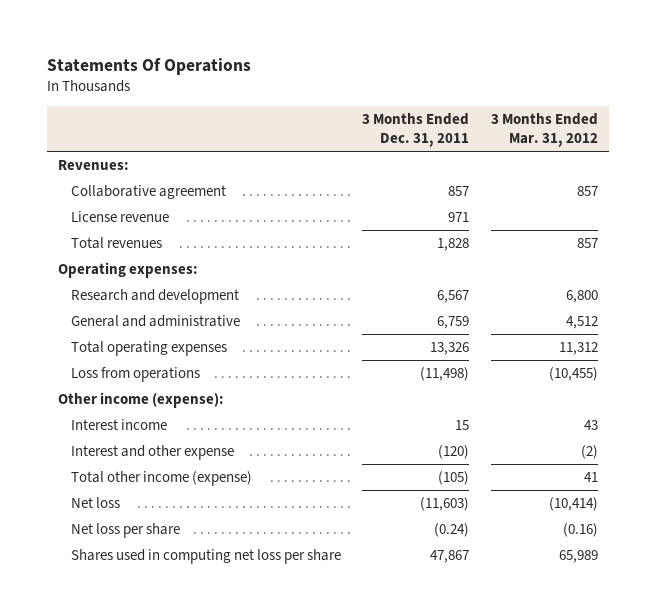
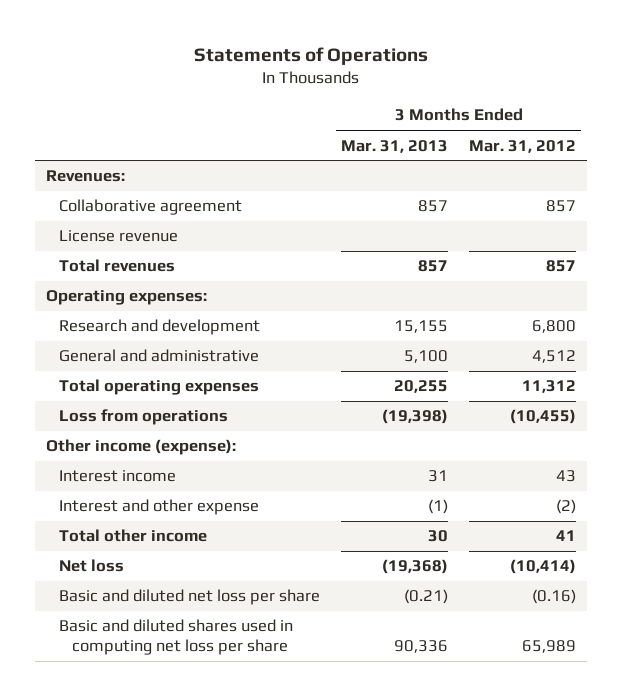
[47,57,252,75] Statements Of Operations -> [193,47,428,66] Statements of Operations
[362,113,470,148] 3 Months Ended Dec. 31, 2011 -> none
none -> [341,139,449,153] Mar. 31, 2013
[70,471,252,487] Total other income (expense) -> [59,529,208,543] Total other income
[70,523,180,539] Net loss per share -> [59,589,321,606] Basic and diluted net loss per share
[70,549,341,565] Shares used in computing net loss per share -> [59,619,294,655] Basic and diluted shares used in computing net loss per share

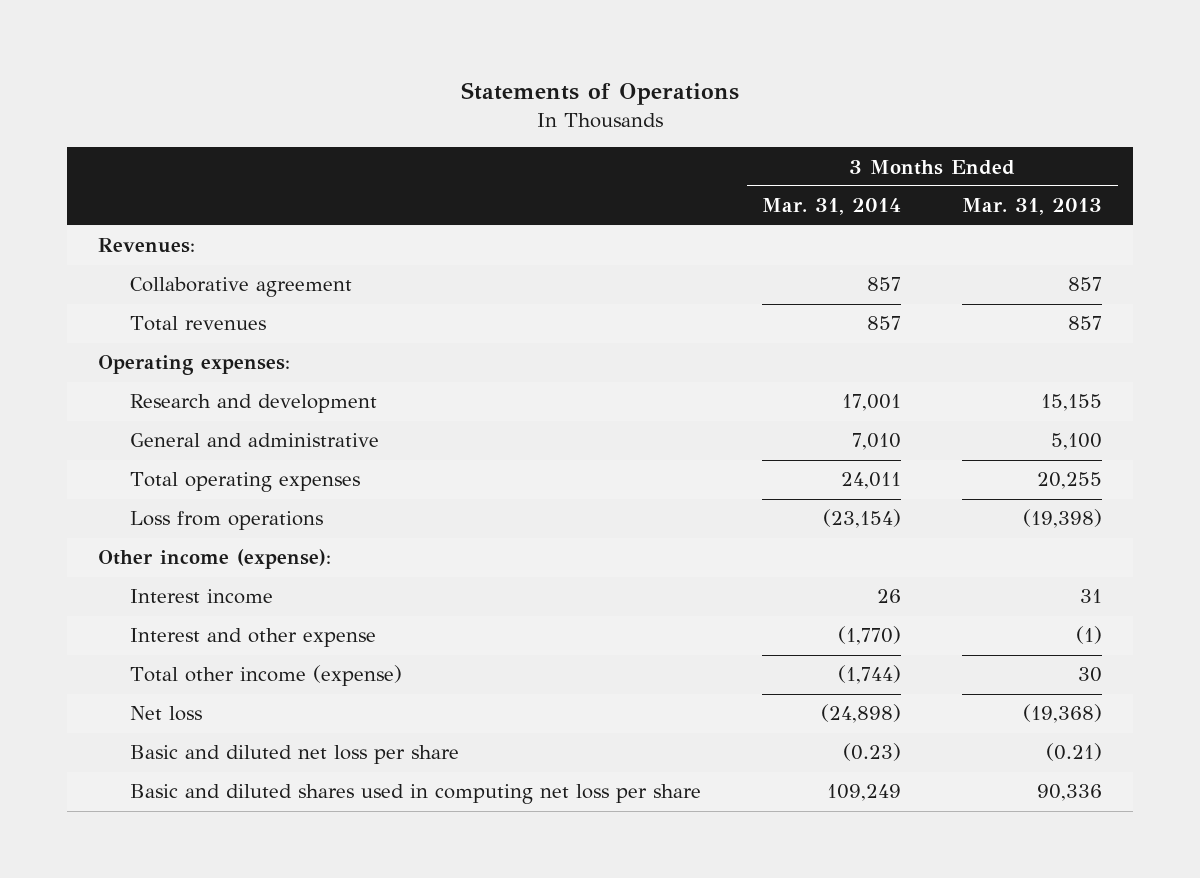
[469,139,577,153] Mar. 31, 2012 -> none
none -> [761,198,901,216] Mar. 31, 2014
[59,230,179,243] License revenue -> none
[59,529,208,543] Total other income -> [129,665,402,687] Total other income (expense)

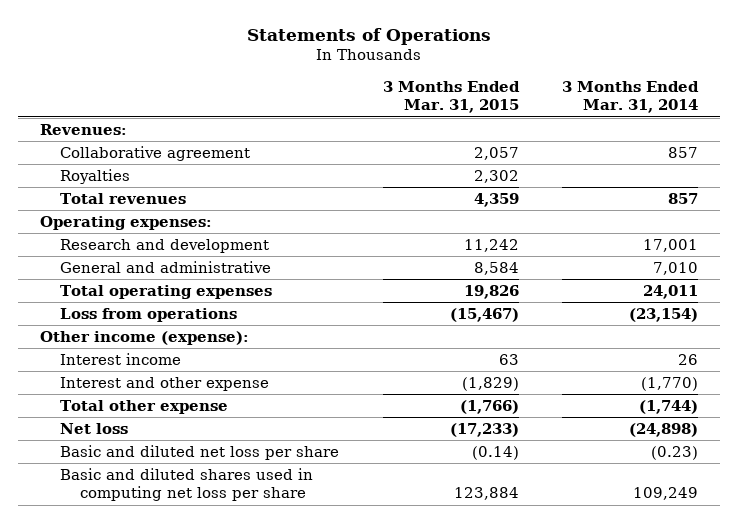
[962,198,1103,216] Mar. 31, 2013 -> none
none -> [382,80,520,114] 3 Months Ended Mar. 31, 2015
none -> [59,168,130,184] Royalties
[129,665,402,687] Total other income (expense) -> [59,399,228,414] Total other expense

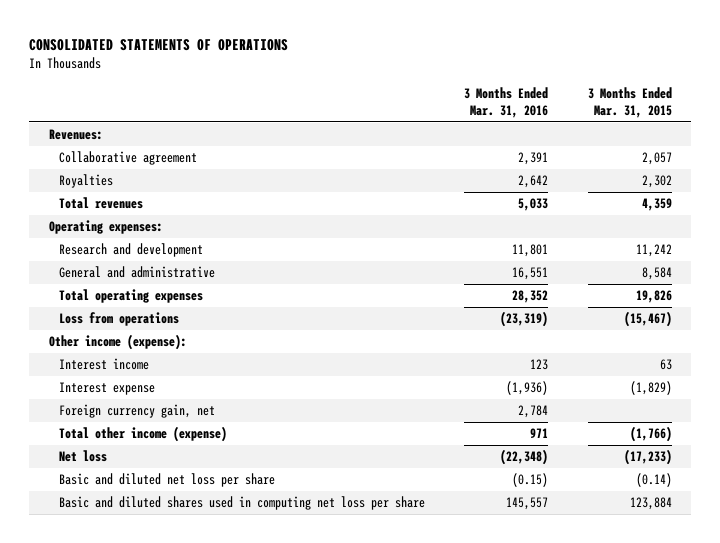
[247,27,492,45] Statements of Operations -> [28,38,288,51] CONSOLIDATED STATEMENTS OF OPERATIONS
[562,80,700,114] 3 Months Ended Mar. 31, 2014 -> none
none -> [464,87,549,119] 3 Months Ended Mar. 31, 2016
[59,376,269,391] Interest and other expense -> [58,382,155,396] Interest expense
none -> [58,404,215,419] Foreign currency gain, net
[59,399,228,414] Total other expense -> [58,426,227,443] Total other income (expense)

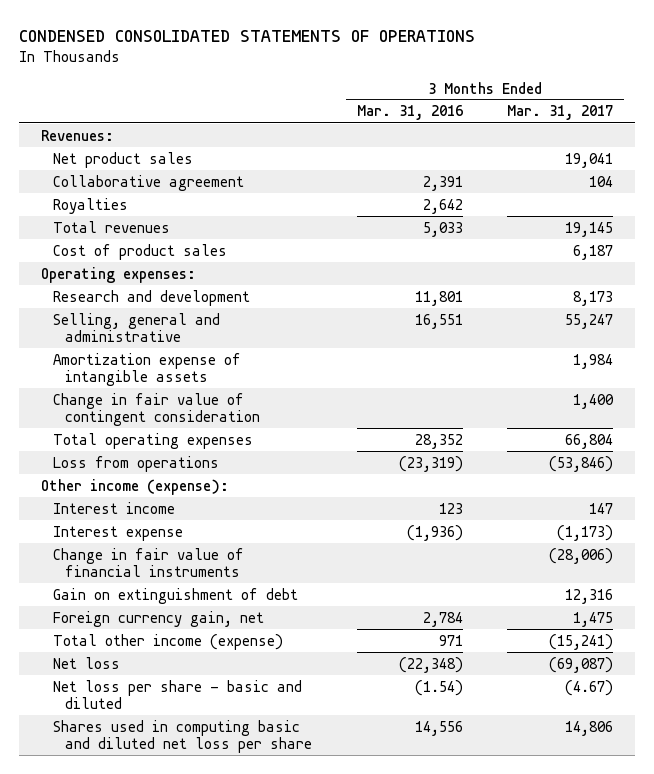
[28,38,288,51] CONSOLIDATED STATEMENTS OF OPERATIONS -> [18,29,475,42] CONDENSED CONSOLIDATED STATEMENTS OF OPERATIONS
[587,87,672,119] 3 Months Ended Mar. 31, 2015 -> none
none -> [507,105,614,121] Mar. 31, 2017
none -> [53,151,194,168] Net product sales
none -> [53,243,228,260] Cost of product sales
[58,266,215,279] General and administrative -> [53,312,221,342] Selling, general and administrative
none -> [53,352,242,386] Amortization expense of intangible assets
none -> [53,392,261,426] Change in fair value of contingent consideration
none -> [53,547,245,577] Change in fair value of financial instruments
none -> [53,587,299,604] Gain on extinguishment of debt
[58,473,275,488] Basic and diluted net loss per share -> [53,679,303,709] Net loss per share - basic and diluted
[512,473,549,488] (0.15) -> [414,679,463,696] (1.54)
[58,496,425,511] Basic and diluted shares used in computing net loss per share -> [53,719,313,753] Shares used in computing basic and diluted net loss per share
[506,497,549,511] 145,557 -> [414,720,463,736] 14,556

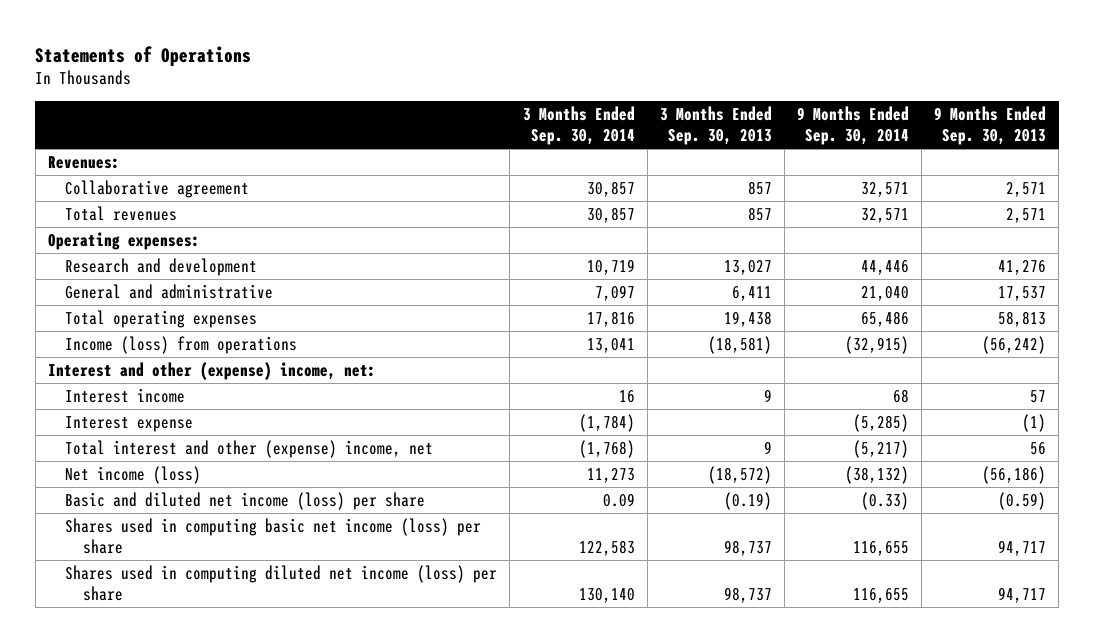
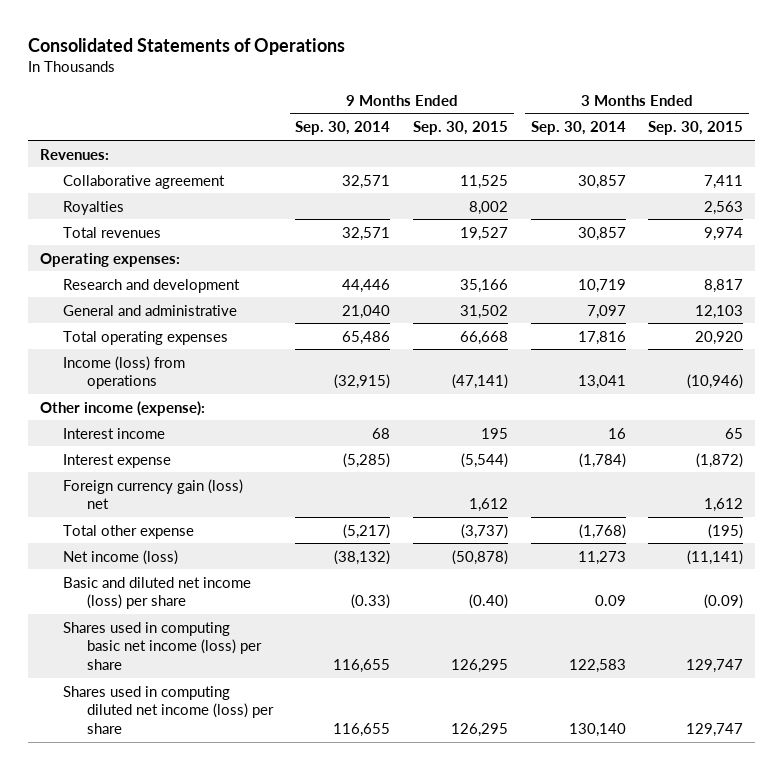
[35,45,252,66] Statements of Operations -> [28,37,346,55] Consolidated Statements of Operations
[659,106,772,146] 3 Months Ended Sep. 30, 2013 -> none
[934,106,1047,146] 9 Months Ended Sep. 30, 2013 -> none
none -> [412,121,508,136] Sep. 30, 2015
none -> [648,121,744,136] Sep. 30, 2015
none -> [63,200,125,215] Royalties
[47,361,376,380] Interest and other (expense) income, net: -> [39,400,205,416] Other income (expense):
none -> [63,478,244,510] Foreign currency gain (loss) net
[65,439,434,458] Total interest and other (expense) income, net -> [63,524,195,539] Total other expense

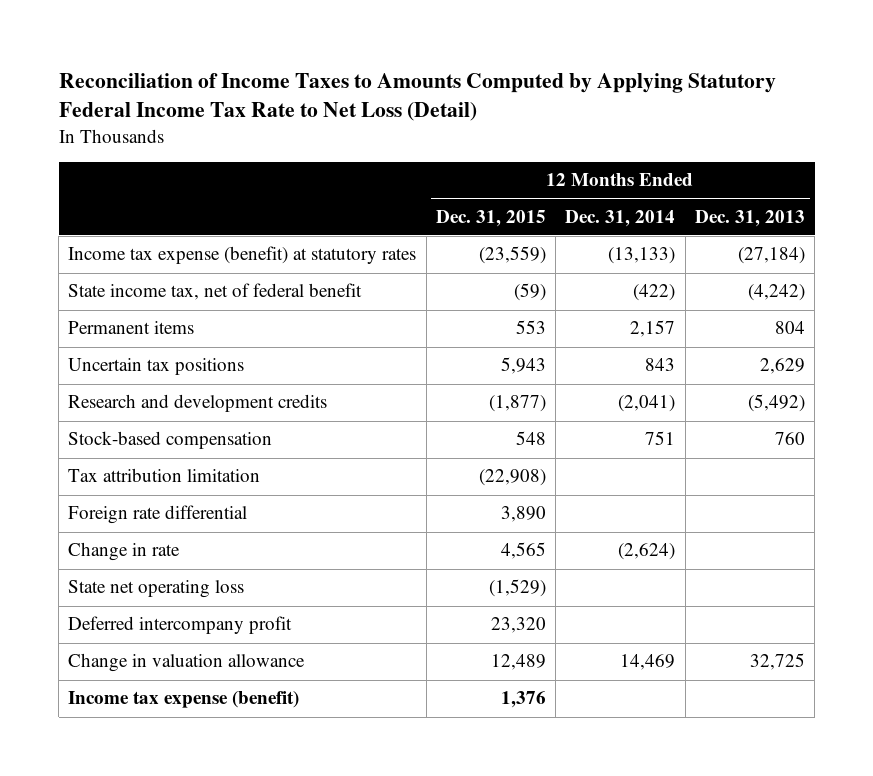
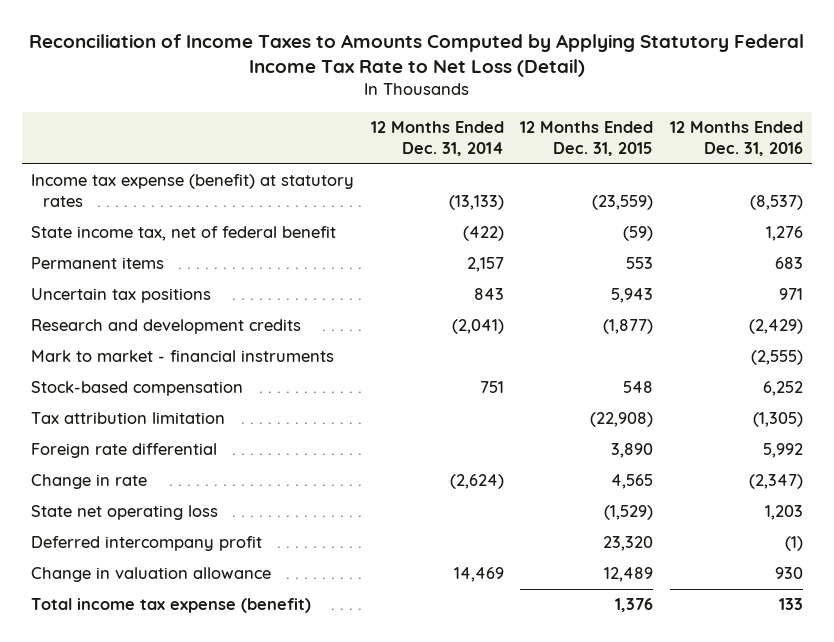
[694,209,805,227] Dec. 31, 2013 -> none
none -> [670,121,804,157] 12 Months Ended Dec. 31, 2016
none -> [30,350,334,363] Mark to market - financial instruments
[68,691,300,709] Income tax expense (benefit) -> [30,598,311,614] Total income tax expense (benefit)

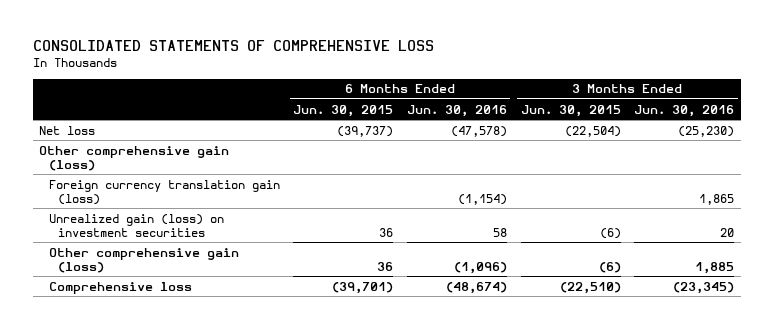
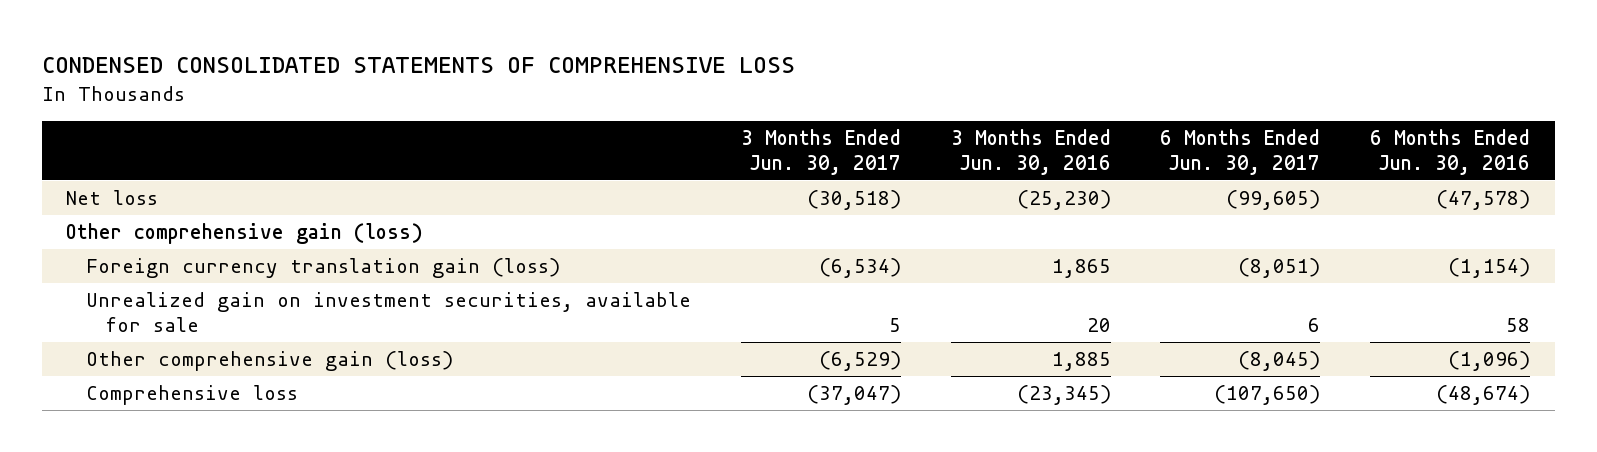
[32,39,434,51] CONSOLIDATED STATEMENTS OF COMPREHENSIVE LOSS -> [41,57,795,74] CONDENSED CONSOLIDATED STATEMENTS OF COMPREHENSIVE LOSS
[293,104,394,117] Jun. 30, 2015 -> none
[520,104,621,117] Jun. 30, 2015 -> none
none -> [741,129,902,175] 3 Months Ended Jun. 30, 2017
none -> [1160,129,1321,175] 6 Months Ended Jun. 30, 2017
[48,213,224,237] Unrealized gain (loss) on investment securities -> [86,292,692,332] Unrealized gain on investment securities, available for sale

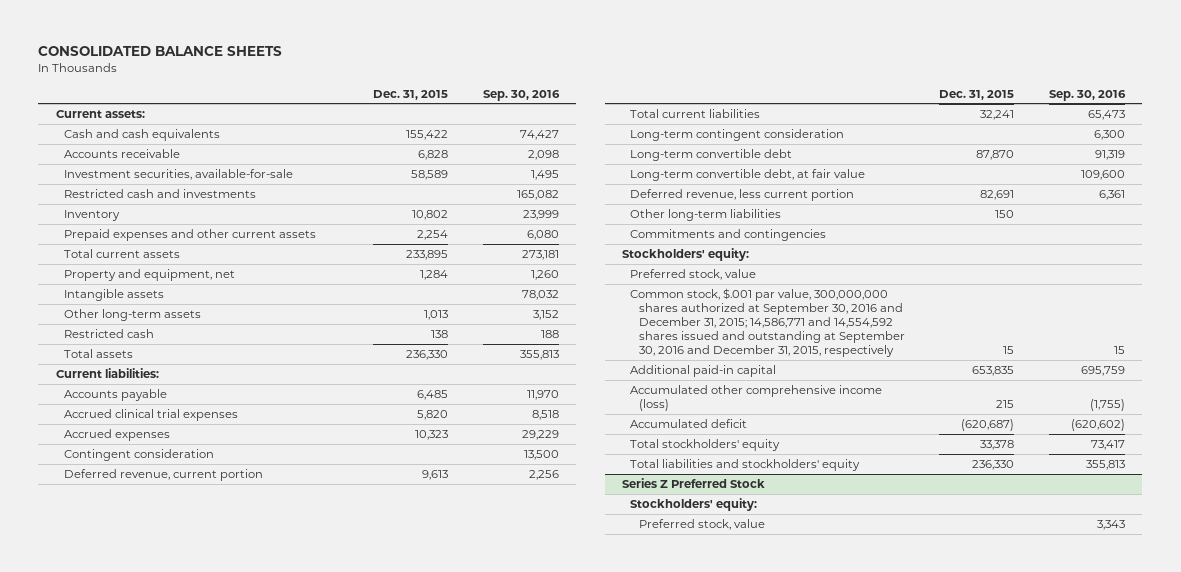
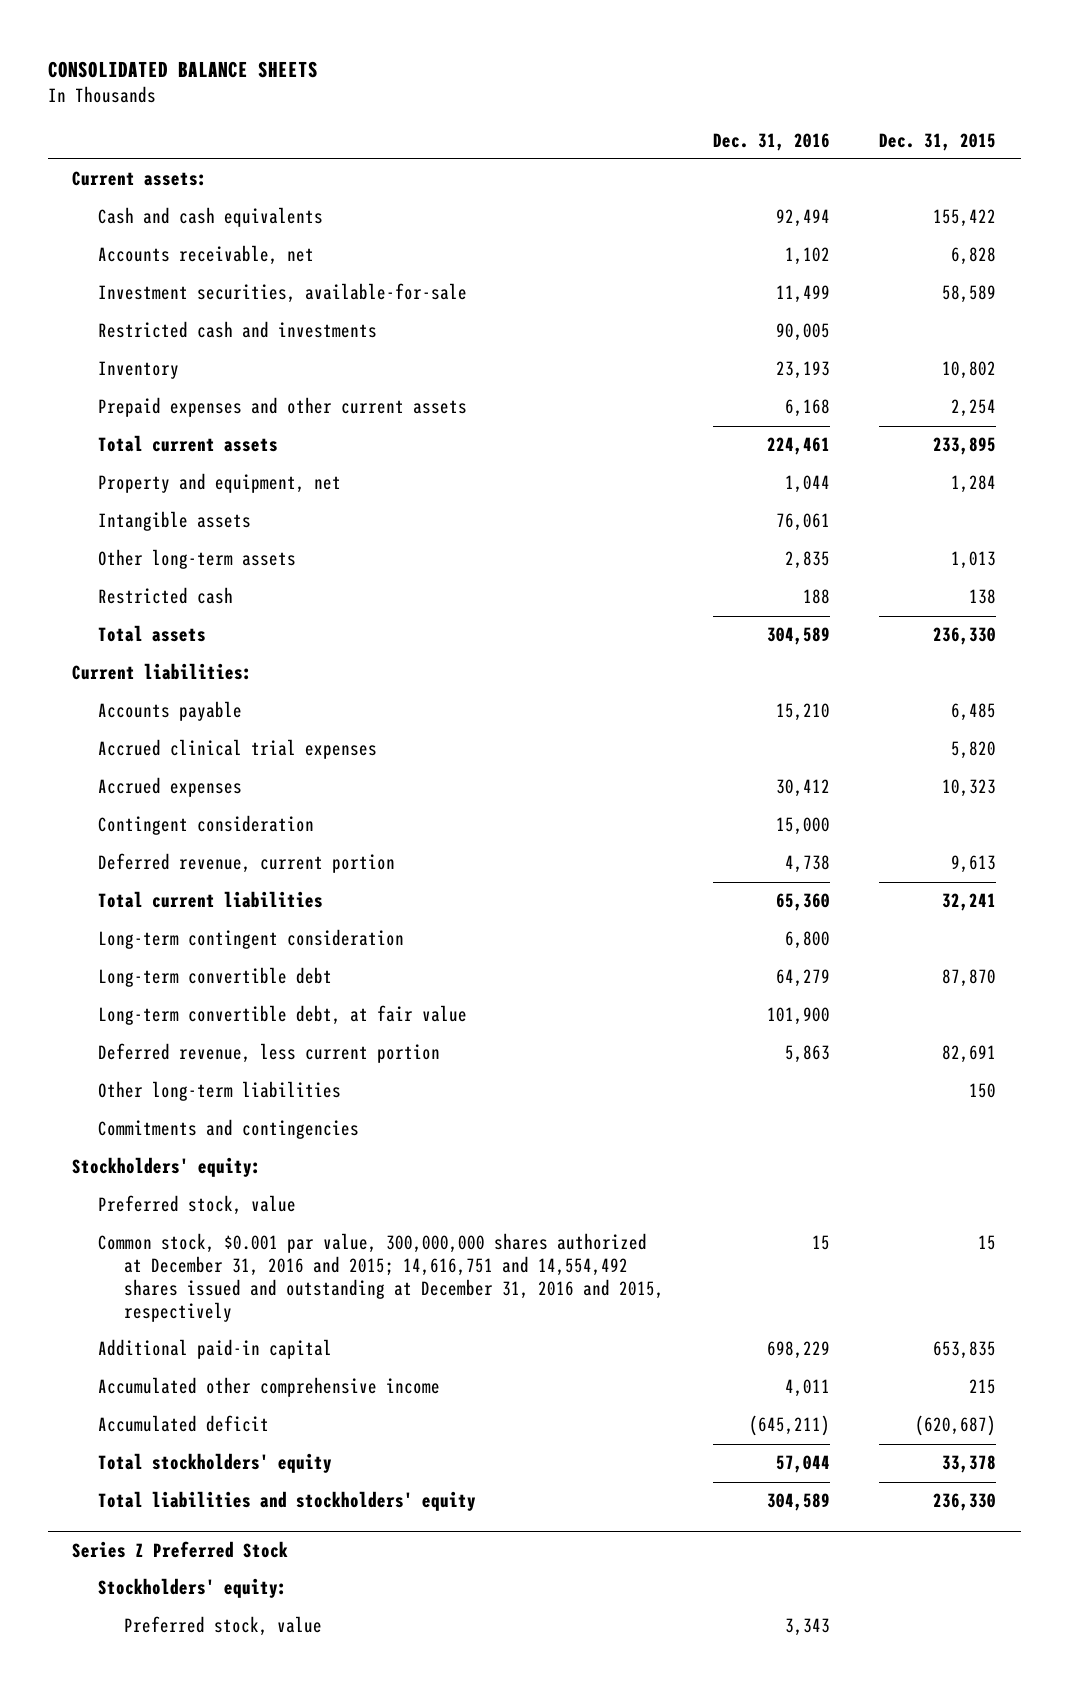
[482,89,560,101] Sep. 30, 2016 -> none
none -> [712,132,830,151] Dec. 31, 2016
[63,148,180,158] Accounts receivable -> [98,245,315,266] Accounts receivable, net
[630,287,905,358] Common stock, $.001 par value, 300,000,000 shares authorized at September 30, 2016 and December 31, 2015; 14,586,771 and 14,554,592 shares issued and outstanding at September 30, 2016 and December 31, 2015, respectively -> [98,1233,664,1323] Common stock, $0.001 par value, 300,000,000 shares authorized at December 31, 2016 and 2015; 14,616,751 and 14,554,492 shares issued and outstanding at December 31, 2016 and 2015, respectively
[630,384,883,411] Accumulated other comprehensive income (loss) -> [98,1377,441,1398] Accumulated other comprehensive income

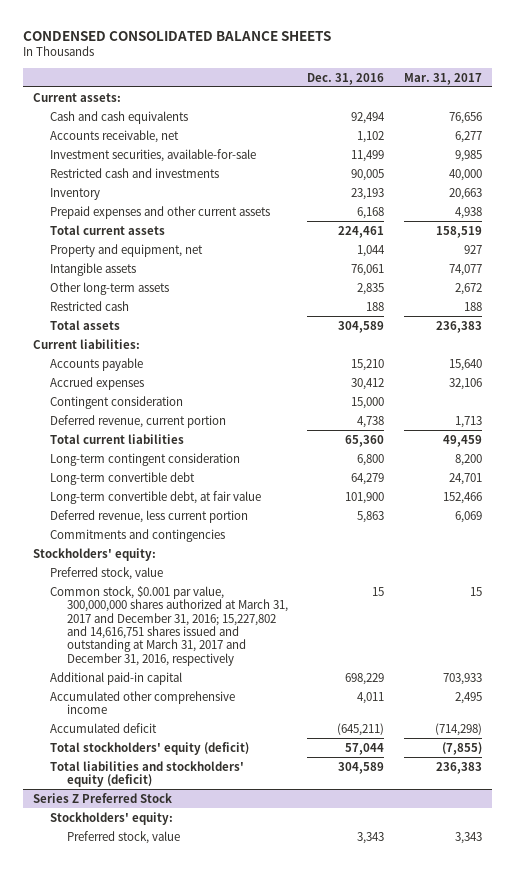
[47,60,318,78] CONSOLIDATED BALANCE SHEETS -> [22,30,331,41] CONDENSED CONSOLIDATED BALANCE SHEETS
[879,132,997,151] Dec. 31, 2015 -> none
none -> [404,72,483,85] Mar. 31, 2017
[98,739,378,760] Accrued clinical trial expenses -> none
[98,1081,342,1102] Other long-term liabilities -> none
[98,1233,664,1323] Common stock, $0.001 par value, 300,000,000 shares authorized at December 31, 2016 and 2015; 14,616,751 and 14,554,492 shares issued and outstanding at December 31, 2016 and 2015, respectively -> [49,585,288,666] Common stock, $0.001 par value, 300,000,000 shares authorized at March 31, 2017 and December 31, 2016; 15,227,802 and 14,616,751 shares issued and outstanding at March 31, 2017 and December 31, 2016, respectively
[98,1453,333,1474] Total stockholders' equity -> [49,741,249,755] Total stockholders' equity (deficit)
[98,1491,477,1512] Total liabilities and stockholders' equity -> [49,760,244,788] Total liabilities and stockholders' equity (deficit)

